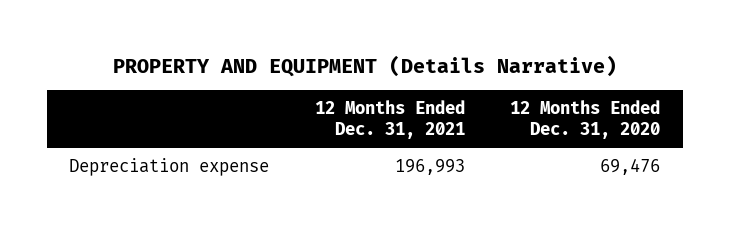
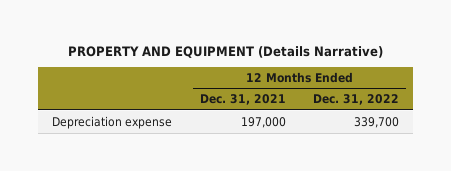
[510,99,661,140] 12 Months Ended Dec. 31, 2020 -> none
none -> [313,94,400,106] Dec. 31, 2022
[394,158,465,175] 196,993 -> [240,116,286,128] 197,000

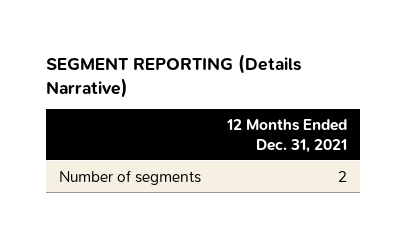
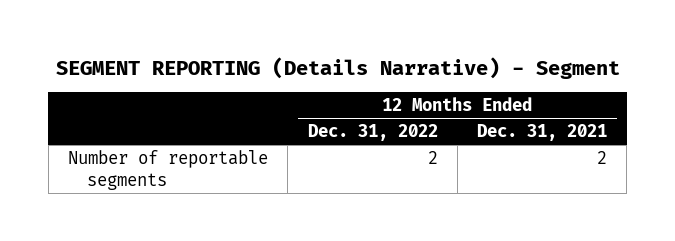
[46,54,302,99] SEGMENT REPORTING (Details Narrative) -> [55,57,620,80] SEGMENT REPORTING (Details Narrative) - Segment
none -> [307,124,438,142] Dec. 31, 2022
[59,169,202,185] Number of segments -> [68,150,269,190] Number of reportable segments

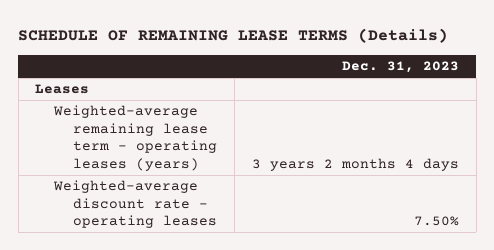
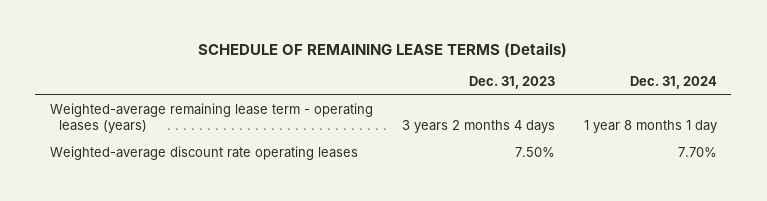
none -> [629,76,717,90] Dec. 31, 2024
[35,84,90,95] Leases -> none
[53,180,217,229] Weighted-average discount rate - operating leases -> [49,146,358,161] Weighted-average discount rate operating leases

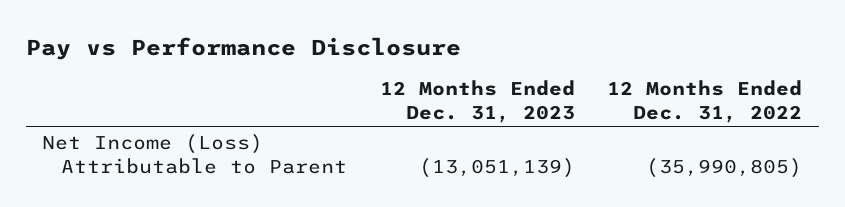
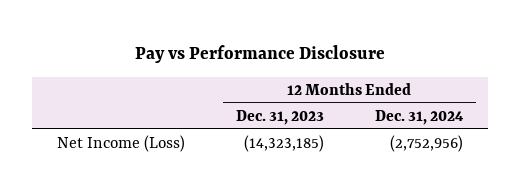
[607,79,803,123] 12 Months Ended Dec. 31, 2022 -> none
none -> [374,109,464,125] Dec. 31, 2024
[42,134,348,175] Net Income (Loss) Attributable to Parent -> [57,134,186,152] Net Income (Loss)
[418,158,575,179] (13,051,139) -> [244,134,325,152] (14,323,185)

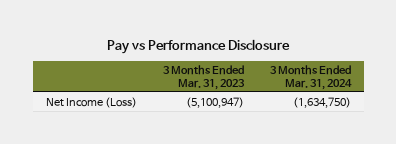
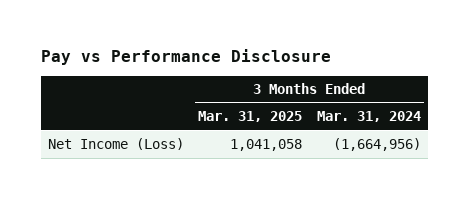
[162,65,245,91] 3 Months Ended Mar. 31, 2023 -> none
none -> [198,111,303,123] Mar. 31, 2025
[292,96,351,108] (1,634,750) -> [332,138,421,152] (1,664,956)

